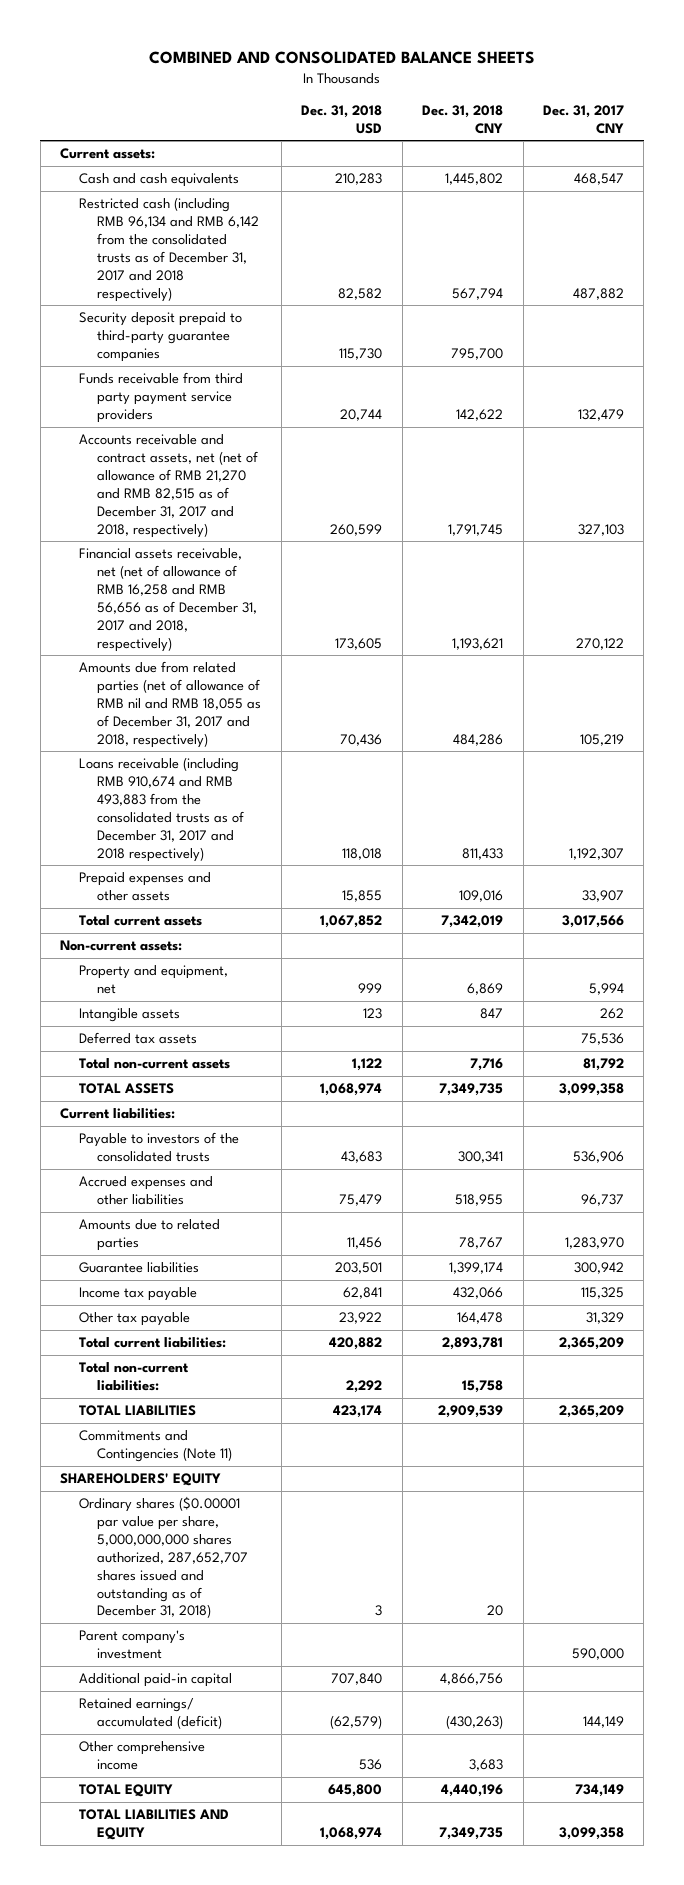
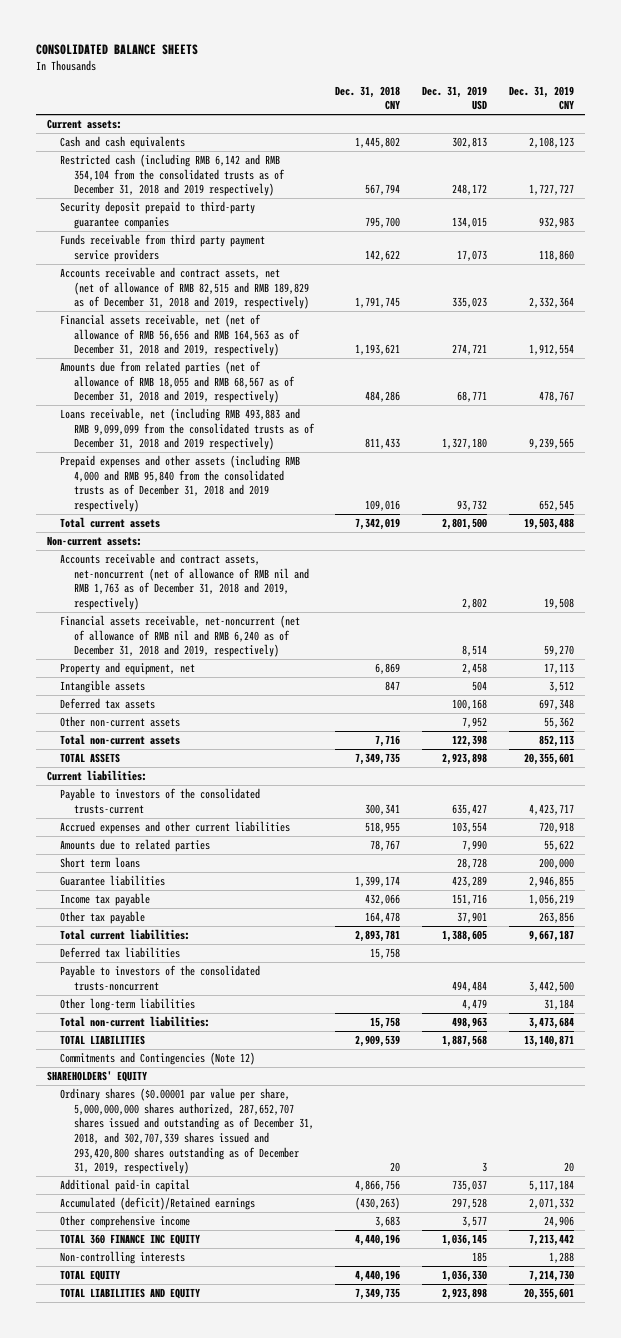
[149,51,536,65] COMBINED AND CONSOLIDATED BALANCE SHEETS -> [36,44,199,56] CONSOLIDATED BALANCE SHEETS
[301,105,383,134] Dec. 31, 2018 USD -> none
[542,105,624,134] Dec. 31, 2017 CNY -> none
none -> [422,85,488,111] Dec. 31, 2019 USD
none -> [508,85,574,111] Dec. 31, 2019 CNY
[78,197,260,302] Restricted cash (including RMB 96,134 and RMB 6,142 from the consolidated trusts as of December 31, 2017 and 2018 respectively) -> [60,154,285,197] Restricted cash (including RMB 6,142 and RMB 354,104 from the consolidated trusts as of December 31, 2018 and 2019 respectively)
[78,434,259,538] Accounts receivable and contract assets, net (net of allowance of RMB 21,270 and RMB 82,515 as of December 31, 2017 and 2018, respectively) -> [60,267,309,310] Accounts receivable and contract assets, net (net of allowance of RMB 82,515 and RMB 189,829 as of December 31, 2018 and 2019, respectively)
[78,548,258,652] Financial assets receivable, net (net of allowance of RMB 16,258 and RMB 56,656 as of December 31, 2017 and 2018, respectively) -> [60,314,300,357] Financial assets receivable, net (net of allowance of RMB 56,656 and RMB 164,563 as of December 31, 2018 and 2019, respectively)
[78,661,262,748] Amounts due from related parties (net of allowance of RMB nil and RMB 18,055 as of December 31, 2017 and 2018, respectively) -> [60,361,295,404] Amounts due from related parties (net of allowance of RMB 18,055 and RMB 68,567 as of December 31, 2018 and 2019, respectively)
[78,757,245,862] Loans receivable (including RMB 910,674 and RMB 493,883 from the consolidated trusts as of December 31, 2017 and 2018 respectively) -> [60,408,315,451] Loans receivable, net (including RMB 493,883 and RMB 9,099,099 from the consolidated trusts as of December 31, 2018 and 2019 respectively)
[78,872,211,902] Prepaid expenses and other assets -> [60,455,301,512] Prepaid expenses and other assets (including RMB 4,000 and RMB 95,840 from the consolidated trusts as of December 31, 2018 and 2019 respectively)
none -> [60,553,309,610] Accounts receivable and contract assets, net-noncurrent (net of allowance of RMB nil and RMB 1,763 as of December 31, 2018 and 2019, respectively)
none -> [60,615,301,658] Financial assets receivable, net-noncurrent (net of allowance of RMB nil and RMB 6,240 as of December 31, 2018 and 2019, respectively)
none -> [60,716,181,728] Other non-current assets
[78,1132,239,1163] Payable to investors of the consolidated trusts -> [60,788,261,814] Payable to investors of the consolidated trusts-current
[78,1176,213,1206] Accrued expenses and other liabilities -> [60,821,291,835] Accrued expenses and other current liabilities
none -> [60,857,141,869] Short term loans
none -> [60,947,181,959] Deferred tax liabilities
none -> [60,965,261,991] Payable to investors of the consolidated trusts-noncurrent
none -> [60,998,196,1012] Other long-term liabilities
[78,1430,233,1463] Commitments and Contingencies (Note 11) -> [60,1052,256,1066] Commitments and Contingencies (Note 12)
[78,1630,185,1660] Parent company's investment -> none
[78,1496,249,1619] Ordinary shares ($0.00001 par value per share, 5,000,000,000 shares authorized, 287,652,707 shares issued and outstanding as of December 31, 2018) -> [60,1088,314,1175] Ordinary shares ($0.00001 par value per share, 5,000,000,000 shares authorized, 287,652,707 shares issued and outstanding as of December 31, 2018, and 302,707,339 shares issued and 293,420,800 shares outstanding as of December 31, 2019, respectively)
[78,1698,223,1730] Retained earnings/ accumulated (deficit) -> [60,1197,256,1211] Accumulated (deficit)/Retained earnings
none -> [60,1234,201,1246] TOTAL 360 FINANCE INC EQUITY
none -> [60,1251,186,1265] Non-controlling interests

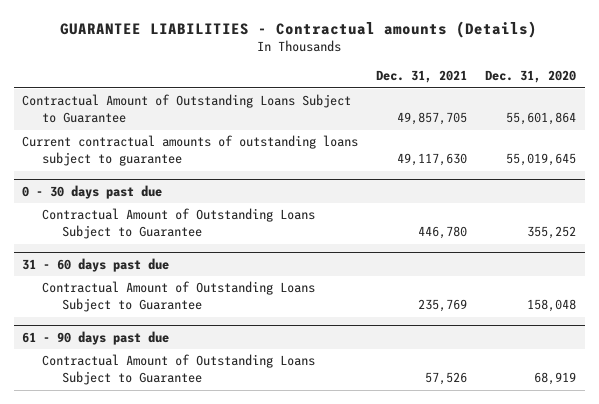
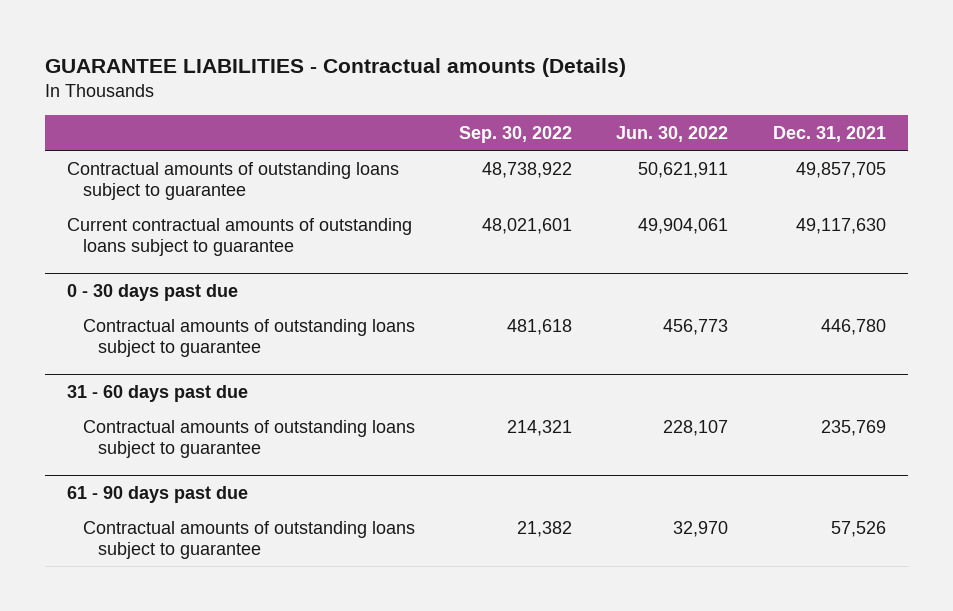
[485,70,577,84] Dec. 31, 2020 -> none
none -> [458,126,572,144] Sep. 30, 2022
none -> [616,126,729,143] Jun. 30, 2022
[22,94,352,124] Contractual Amount of Outstanding Loans Subject to Guarantee -> [66,161,399,200] Contractual amounts of outstanding loans subject to guarantee
[42,208,316,240] Contractual Amount of Outstanding Loans Subject to Guarantee -> [82,318,415,357] Contractual amounts of outstanding loans subject to guarantee
[42,281,316,313] Contractual Amount of Outstanding Loans Subject to Guarantee -> [82,419,415,458] Contractual amounts of outstanding loans subject to guarantee
[42,354,316,386] Contractual Amount of Outstanding Loans Subject to Guarantee -> [82,520,415,559] Contractual amounts of outstanding loans subject to guarantee

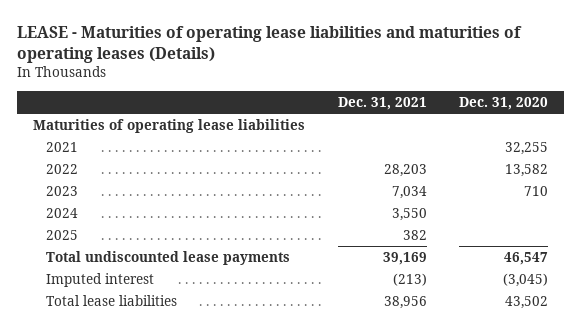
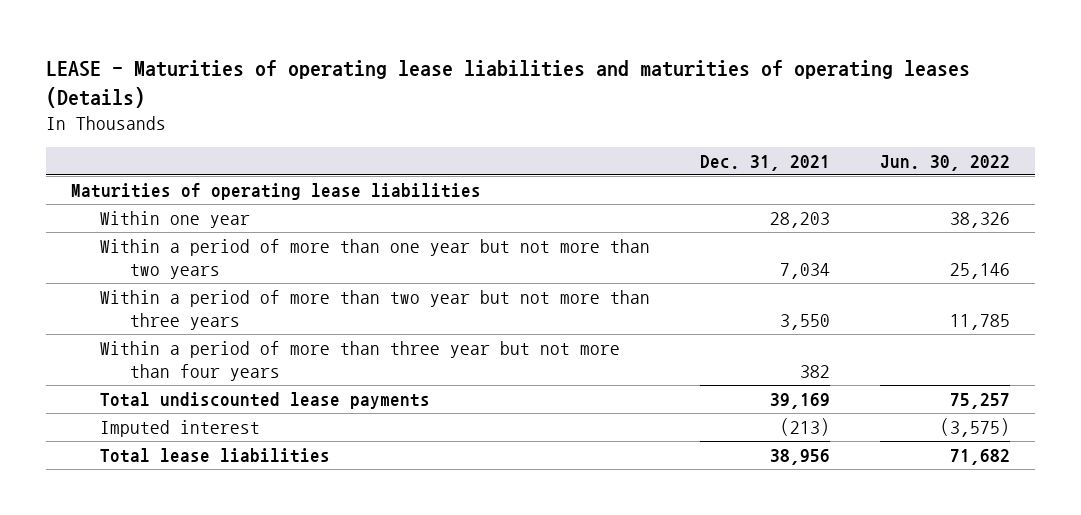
[459,97,549,111] Dec. 31, 2020 -> none
none -> [880,154,1011,171] Jun. 30, 2022
[46,141,79,152] 2021 -> none
[46,163,79,174] 2022 -> [100,210,251,228] Within one year
[46,185,79,196] 2023 -> [100,238,651,279] Within a period of more than one year but not more than two years
[46,207,79,218] 2024 -> [100,289,651,330] Within a period of more than two year but not more than three years
[46,229,79,240] 2025 -> [100,340,621,381] Within a period of more than three year but not more than four years

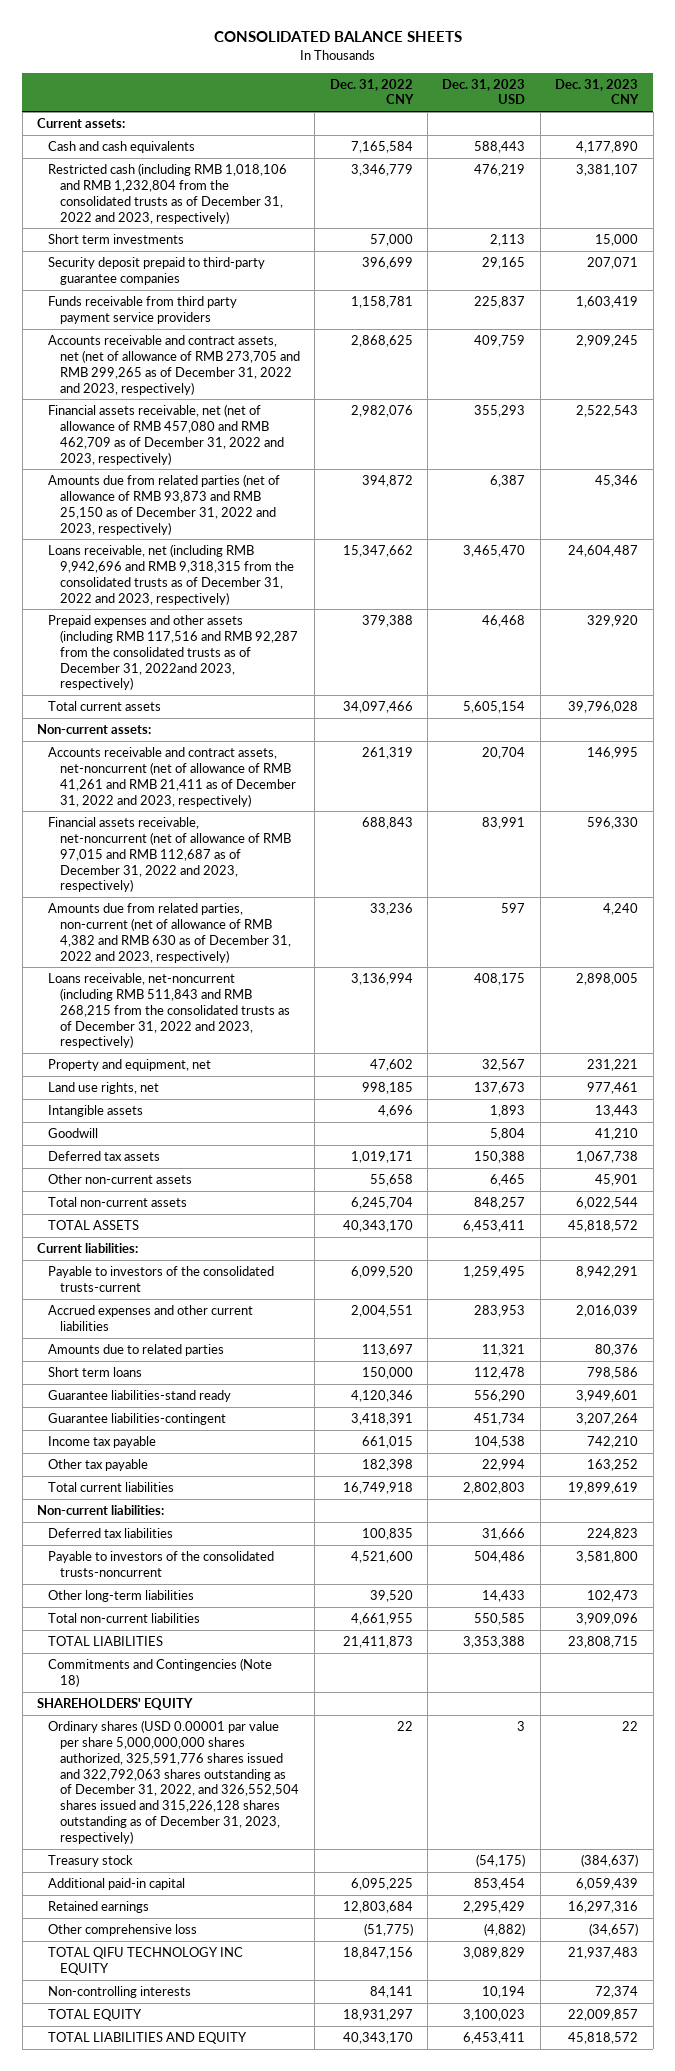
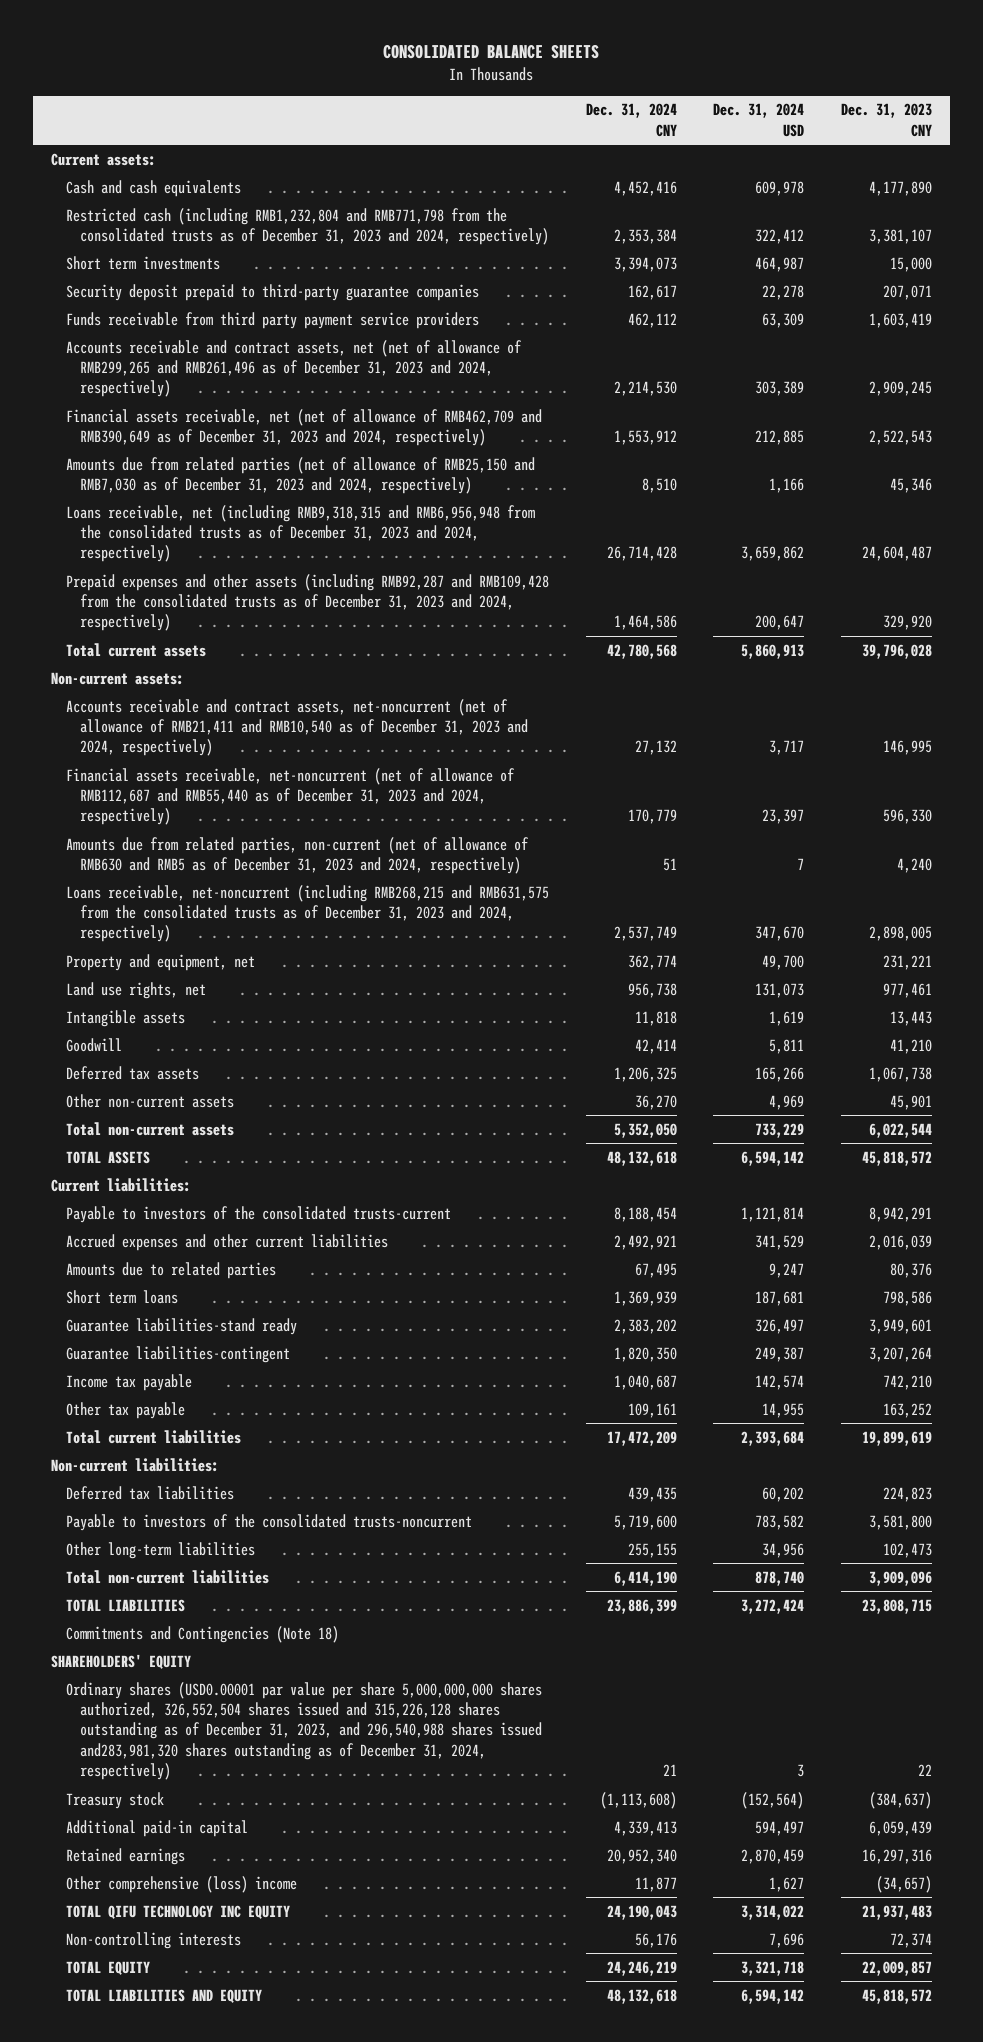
[329,78,414,105] Dec. 31, 2022 CNY -> none
[442,78,526,105] Dec. 31, 2023 USD -> none
none -> [585,103,677,137] Dec. 31, 2024 CNY
none -> [713,103,805,137] Dec. 31, 2024 USD
[48,163,288,224] Restricted cash (including RMB 1,018,106 and RMB 1,232,804 from the consolidated trusts as of December 31, 2022 and 2023, respectively) -> [65,207,550,246] Restricted cash (including RMB1,232,804 and RMB771,798 from the consolidated trusts as of December 31, 2023 and 2024, respectively)
[48,335,300,395] Accounts receivable and contract assets, net (net of allowance of RMB 273,705 and RMB 299,265 as of December 31, 2022 and 2023, respectively) -> [65,339,522,398] Accounts receivable and contract assets, net (net of allowance of RMB299,265 and RMB261,496 as of December 31, 2023 and 2024, respectively)
[48,404,284,465] Financial assets receivable, net (net of allowance of RMB 457,080 and RMB 462,709 as of December 31, 2022 and 2023, respectively) -> [65,408,542,447] Financial assets receivable, net (net of allowance of RMB462,709 and RMB390,649 as of December 31, 2023 and 2024, respectively)
[48,474,281,535] Amounts due from related parties (net of allowance of RMB 93,873 and RMB 25,150 as of December 31, 2022 and 2023, respectively) -> [65,456,535,495] Amounts due from related parties (net of allowance of RMB25,150 and RMB7,030 as of December 31, 2023 and 2024, respectively)
[48,544,294,605] Loans receivable, net (including RMB 9,942,696 and RMB 9,318,315 from the consolidated trusts as of December 31, 2022 and 2023, respectively) -> [65,504,535,563] Loans receivable, net (including RMB9,318,315 and RMB6,956,948 from the consolidated trusts as of December 31, 2023 and 2024, respectively)
[48,615,298,691] Prepaid expenses and other assets (including RMB 117,516 and RMB 92,287 from the consolidated trusts as of December 31, 2022and 2023, respectively) -> [65,573,549,632] Prepaid expenses and other assets (including RMB92,287 and RMB109,428 from the consolidated trusts as of December 31, 2023 and 2024, respectively)
[48,747,296,807] Accounts receivable and contract assets, net-noncurrent (net of allowance of RMB 41,261 and RMB 21,411 as of December 31, 2022 and 2023, respectively) -> [65,698,529,757] Accounts receivable and contract assets, net-noncurrent (net of allowance of RMB21,411 and RMB10,540 as of December 31, 2023 and 2024, respectively)
[48,817,291,893] Financial assets receivable, net-noncurrent (net of allowance of RMB 97,015 and RMB 112,687 as of December 31, 2022 and 2023, respectively) -> [65,767,515,826] Financial assets receivable, net-noncurrent (net of allowance of RMB112,687 and RMB55,440 as of December 31, 2023 and 2024, respectively)
[48,903,291,963] Amounts due from related parties, non-current (net of allowance of RMB 4,382 and RMB 630 as of December 31, 2022 and 2023, respectively) -> [65,836,529,875] Amounts due from related parties, non-current (net of allowance of RMB630 and RMB5 as of December 31, 2023 and 2024, respectively)
[48,973,290,1049] Loans receivable, net-noncurrent (including RMB 511,843 and RMB 268,215 from the consolidated trusts as of December 31, 2022 and 2023, respectively) -> [65,884,549,943] Loans receivable, net-noncurrent (including RMB268,215 and RMB631,575 from the consolidated trusts as of December 31, 2023 and 2024, respectively)
[48,1720,299,1844] Ordinary shares (USD 0.00001 par value per share 5,000,000,000 shares authorized, 325,591,776 shares issued and 322,792,063 shares outstanding as of December 31, 2022, and 326,552,504 shares issued and 315,226,128 shares outstanding as of December 31, 2023, respectively) -> [65,1681,543,1781] Ordinary shares (USD0.00001 par value per share 5,000,000,000 shares authorized, 326,552,504 shares issued and 315,226,128 shares outstanding as of December 31, 2023, and 296,540,988 shares issued and283,981,320 shares outstanding as of December 31, 2024, respectively)
[48,1924,198,1937] Other comprehensive loss -> [65,1875,297,1893] Other comprehensive (loss) income

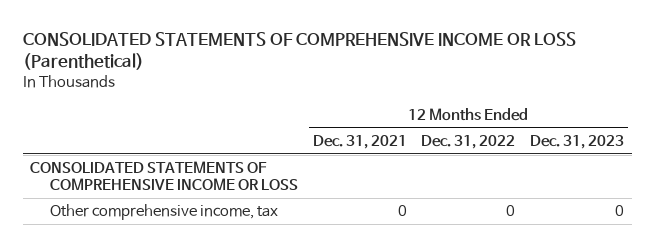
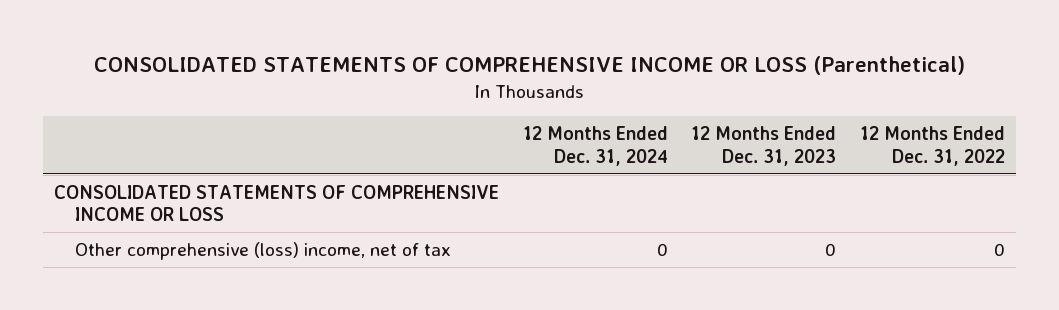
[312,134,407,149] Dec. 31, 2021 -> none
none -> [522,126,668,166] 12 Months Ended Dec. 31, 2024
[49,204,278,221] Other comprehensive income, tax -> [75,241,452,260] Other comprehensive (loss) income, net of tax

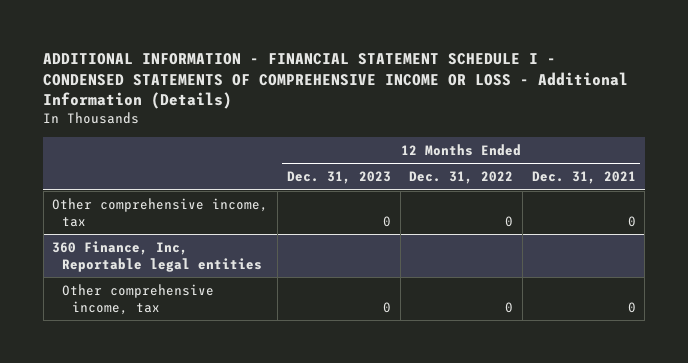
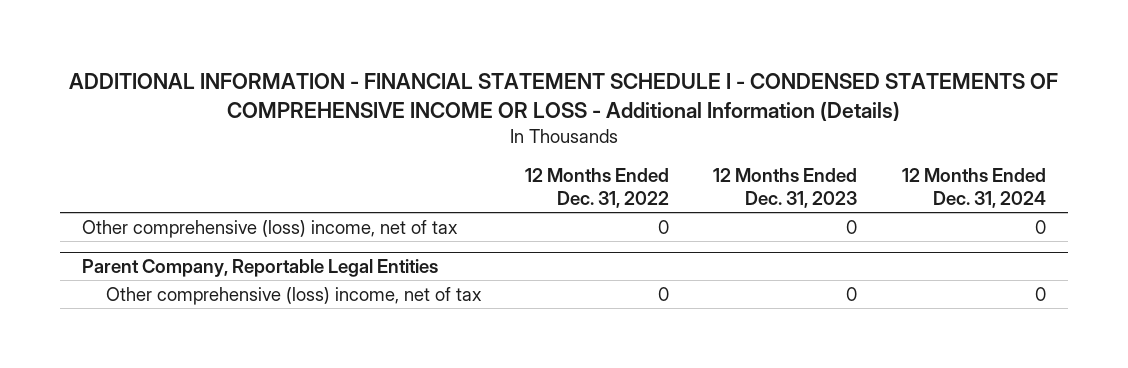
[531,171,636,185] Dec. 31, 2021 -> none
none -> [901,167,1046,208] 12 Months Ended Dec. 31, 2024
[52,240,263,272] 360 Finance, Inc, Reportable legal entities -> none
[52,197,269,227] Other comprehensive income, tax -> [82,219,459,238] Other comprehensive (loss) income, net of tax
none -> [82,259,439,278] Parent Company, Reportable Legal Entities
[62,283,215,315] Other comprehensive income, tax -> [106,286,483,305] Other comprehensive (loss) income, net of tax

